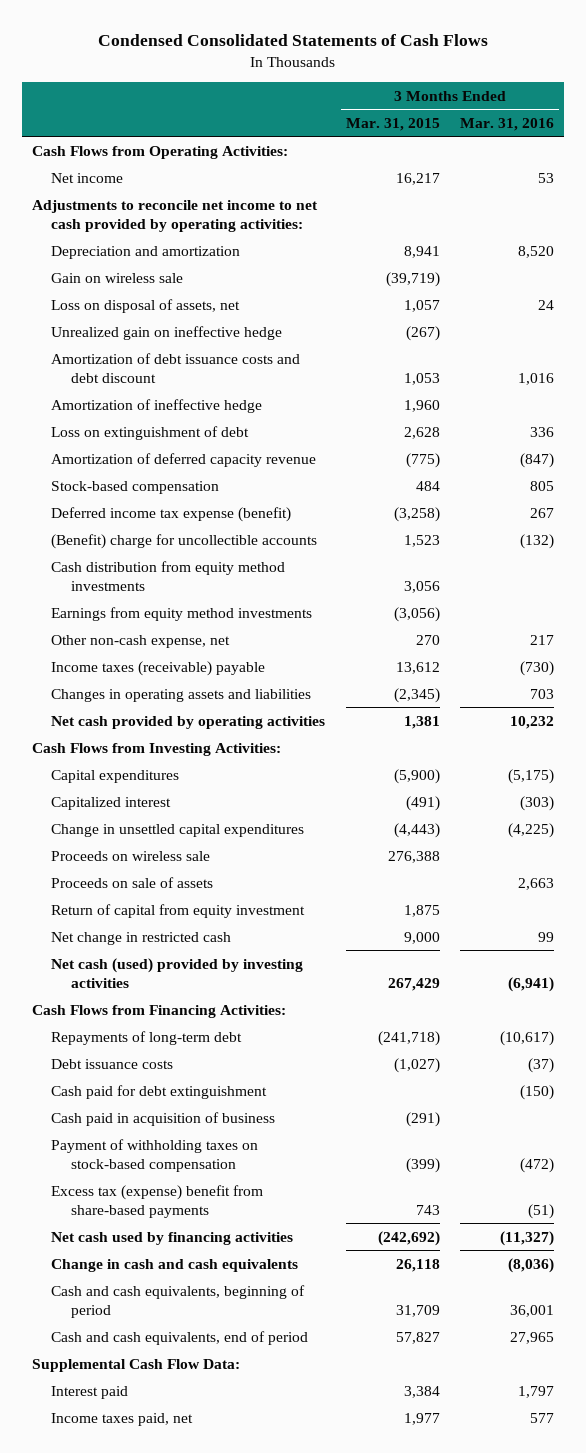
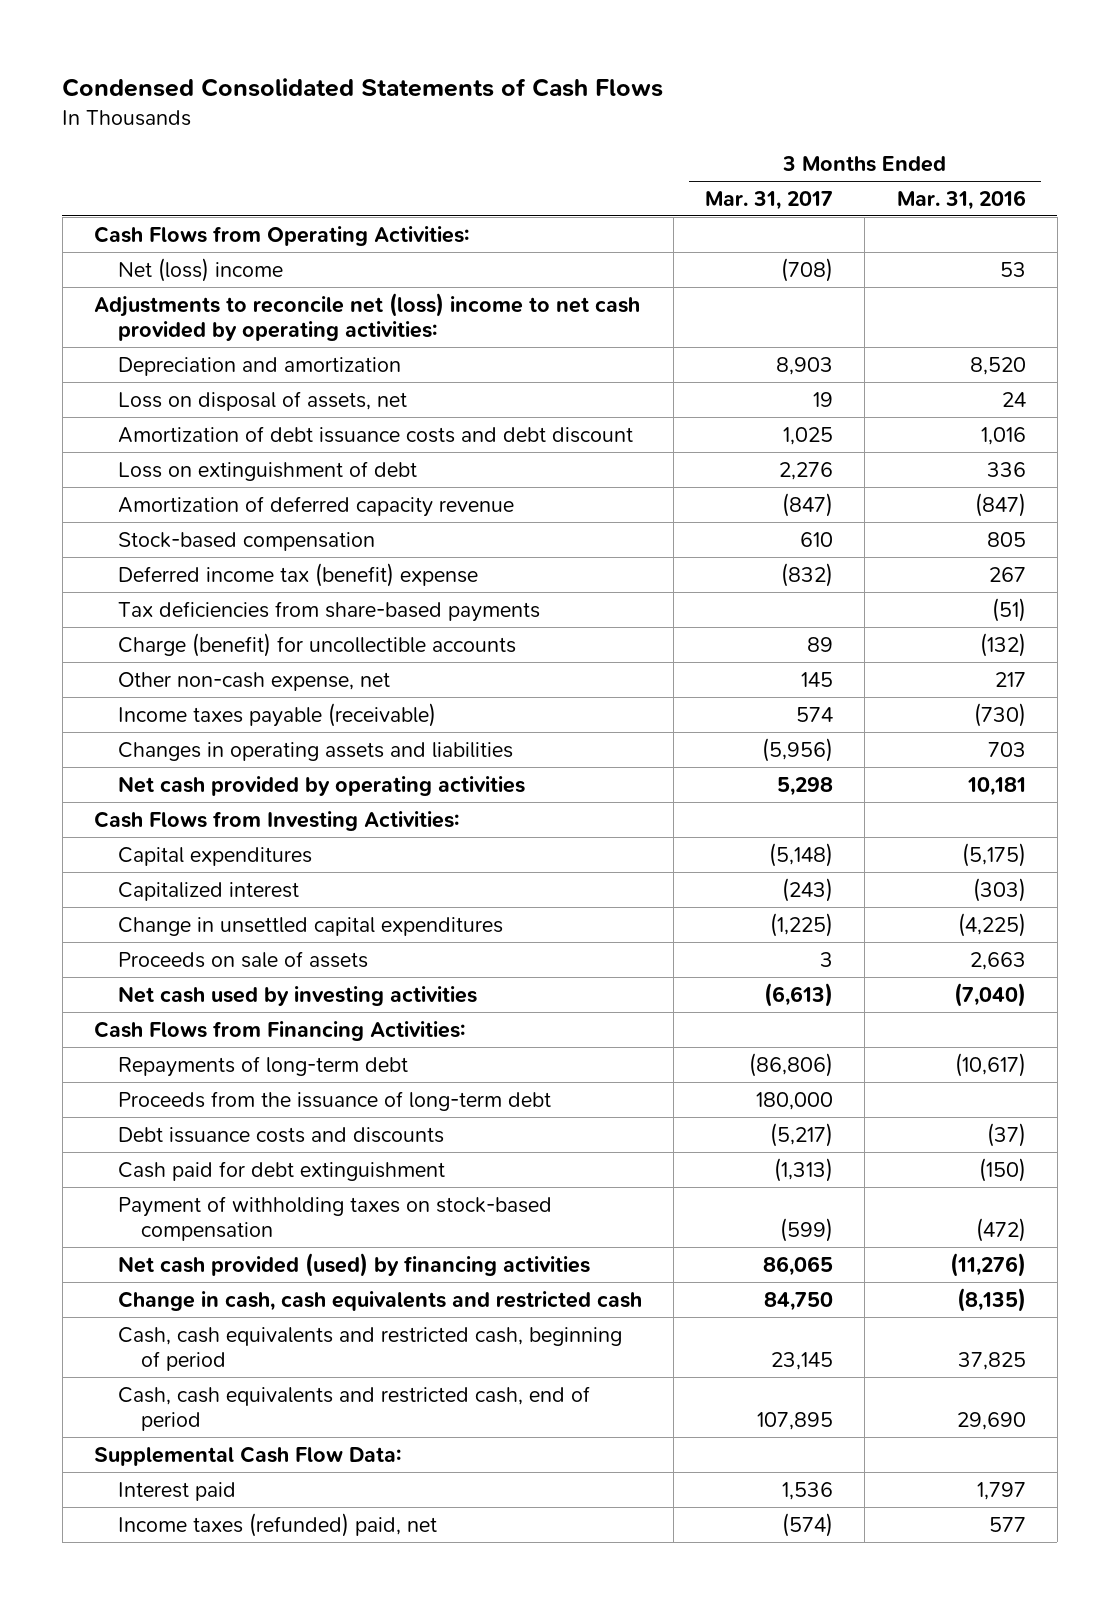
[345,117,440,131] Mar. 31, 2015 -> none
none -> [705,190,834,210] Mar. 31, 2017
[51,172,124,183] Net income -> [117,257,283,282] Net (loss) income
[31,199,318,232] Adjustments to reconcile net income to net cash provided by operating activities: -> [93,292,640,342] Adjustments to reconcile net (loss) income to net cash provided by operating activities:
[51,272,184,283] Gain on wireless sale -> none
[51,325,283,340] Unrealized gain on ineffective hedge -> none
[51,398,263,413] Amortization of ineffective hedge -> none
[51,560,286,591] Cash distribution from equity method investments -> none
[51,606,313,621] Earnings from equity method investments -> none
[51,506,292,522] Deferred income tax expense (benefit) -> [117,562,478,587] Deferred income tax (benefit) expense
none -> [117,600,540,622] Tax deficiencies from share-based payments
[51,533,318,549] (Benefit) charge for uncollectible accounts -> [117,632,516,657] Charge (benefit) for uncollectible accounts
[51,660,266,676] Income taxes (receivable) payable -> [117,702,436,727] Income taxes payable (receivable)
[509,715,554,729] 10,232 -> [966,776,1026,796] 10,181
[51,850,211,861] Proceeds on wireless sale -> none
[51,903,306,918] Return of capital from equity investment -> none
[51,931,232,945] Net change in restricted cash -> none
[51,957,304,988] Net cash (used) provided by investing activities -> [117,985,477,1006] Net cash used by investing activities
[507,976,554,992] (6,941) -> [953,982,1026,1007] (7,040)
none -> [117,1090,551,1111] Proceeds from the issuance of long-term debt
[51,1058,174,1069] Debt issuance costs -> [117,1126,444,1143] Debt issuance costs and discounts
[51,1111,276,1126] Cash paid in acquisition of business -> none
[51,1184,264,1218] Excess tax (expense) benefit from share-based payments -> none
[51,1231,294,1245] Net cash used by financing activities -> [117,1252,590,1277] Net cash provided (used) by financing activities
[499,1230,554,1246] (11,327) -> [949,1252,1026,1277] (11,276)
[51,1258,299,1272] Change in cash and cash equivalents -> [117,1290,642,1311] Change in cash, cash equivalents and restricted cash
[507,1257,554,1273] (8,036) -> [956,1287,1026,1312] (8,135)
[51,1284,306,1318] Cash and cash equivalents, beginning of period -> [117,1326,622,1372] Cash, cash equivalents and restricted cash, beginning of period
[509,1304,554,1317] 36,001 -> [957,1352,1026,1371] 37,825
[51,1330,309,1345] Cash and cash equivalents, end of period -> [117,1385,590,1432] Cash, cash equivalents and restricted cash, end of period
[509,1331,554,1344] 27,965 -> [956,1412,1026,1431] 29,690
[51,1412,194,1426] Income taxes paid, net -> [117,1512,437,1537] Income taxes (refunded) paid, net

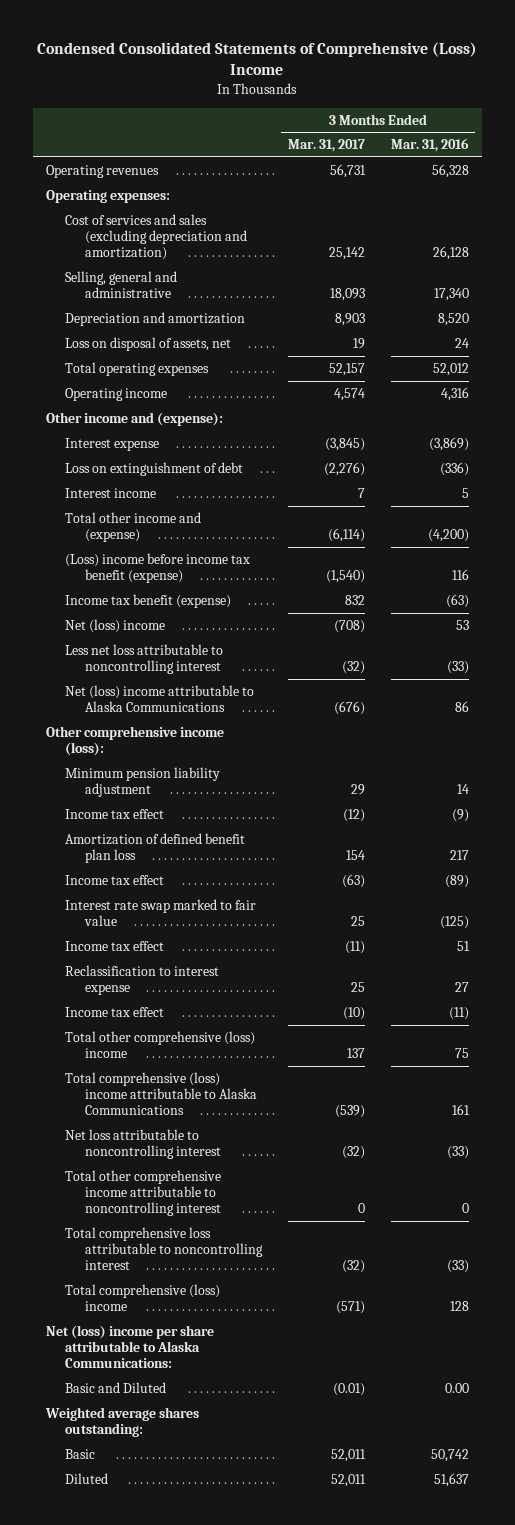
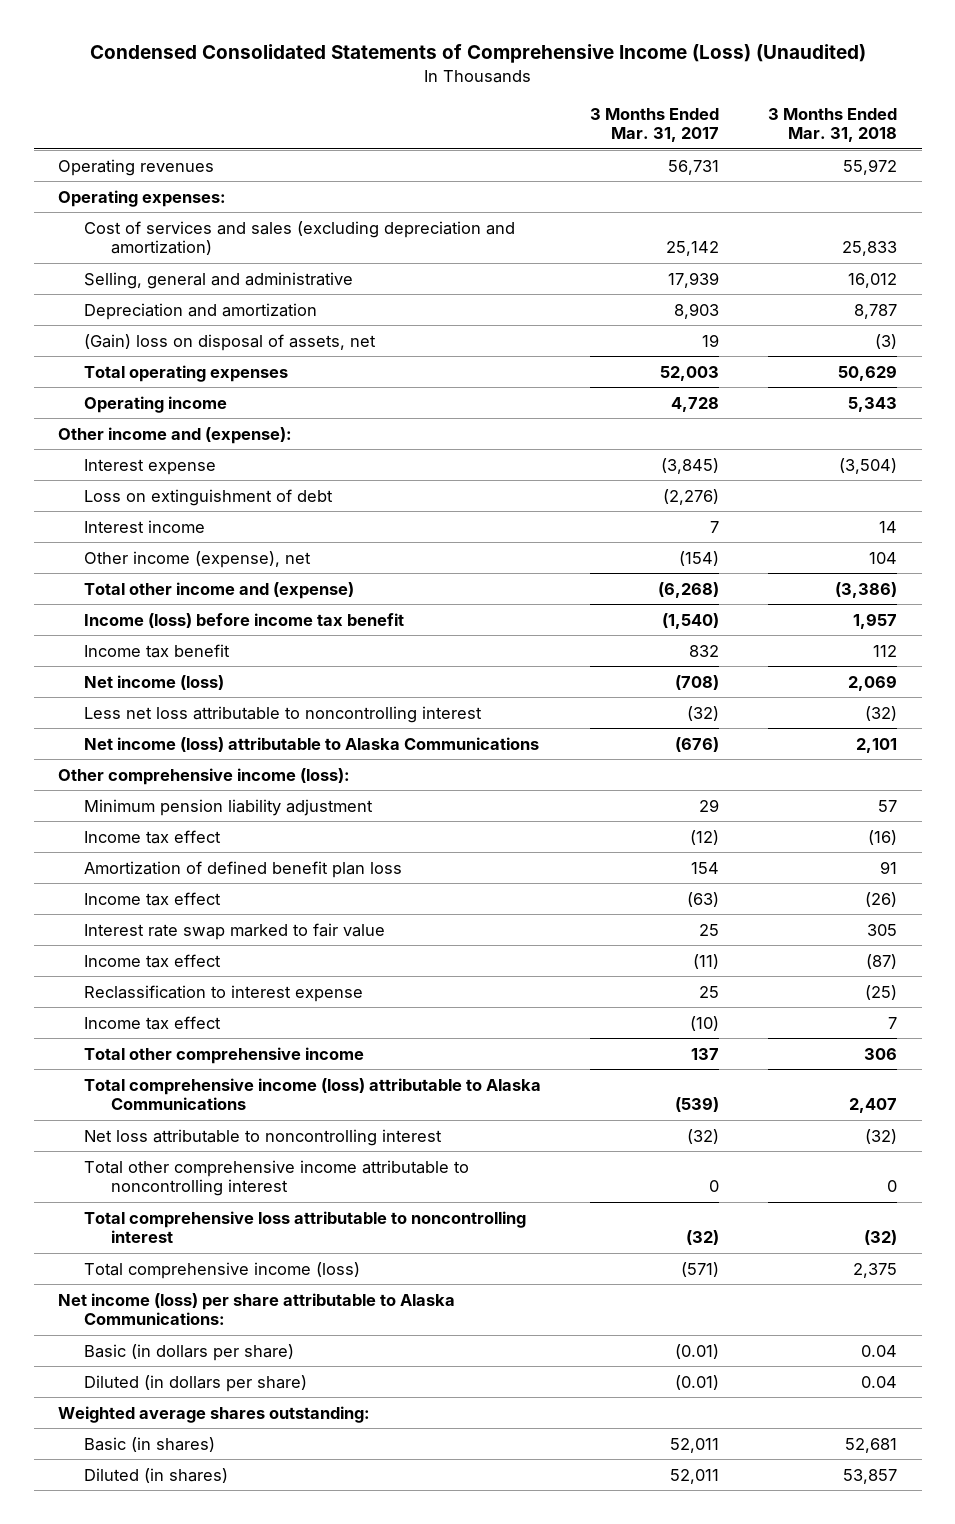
[37,42,478,76] Condensed Consolidated Statements of Comprehensive (Loss) Income -> [89,44,866,64] Condensed Consolidated Statements of Comprehensive Income (Loss) (Unaudited)
[390,138,469,153] Mar. 31, 2016 -> none
none -> [768,107,898,143] 3 Months Ended Mar. 31, 2018
[329,287,365,301] 18,093 -> [668,271,720,288] 17,939
[65,336,232,351] Loss on disposal of assets, net -> [84,333,377,351] (Gain) loss on disposal of assets, net
[328,362,365,376] 52,157 -> [660,365,720,381] 52,003
[333,387,365,401] 4,574 -> [671,396,720,412] 4,728
none -> [84,550,312,568] Other income (expense), net
[327,527,365,542] (6,114) -> [658,581,720,598] (6,268)
[65,552,251,583] (Loss) income before income tax benefit (expense) -> [84,612,405,628] Income (loss) before income tax benefit
[65,593,232,608] Income tax benefit (expense) -> [84,643,231,658] Income tax benefit
[65,618,166,633] Net (loss) income -> [84,674,225,690] Net income (loss)
[65,684,255,712] Net (loss) income attributable to Alaska Communications -> [84,736,540,752] Net income (loss) attributable to Alaska Communications
[65,1030,256,1058] Total other comprehensive (loss) income -> [84,1046,365,1064] Total other comprehensive income
[65,1071,257,1115] Total comprehensive (loss) income attributable to Alaska Communications -> [84,1077,542,1111] Total comprehensive income (loss) attributable to Alaska Communications
[65,1381,167,1393] Basic and Diluted -> none
[65,1283,221,1311] Total comprehensive (loss) income -> [84,1261,361,1279] Total comprehensive income (loss)
[45,1324,214,1368] Net (loss) income per share attributable to Alaska Communications: -> [58,1292,456,1326] Net income (loss) per share attributable to Alaska Communications:
none -> [84,1343,295,1361] Basic (in dollars per share)
none -> [84,1374,308,1392] Diluted (in dollars per share)
[65,1448,96,1459] Basic -> [84,1436,216,1452] Basic (in shares)
[65,1472,109,1484] Diluted -> [84,1467,229,1483] Diluted (in shares)

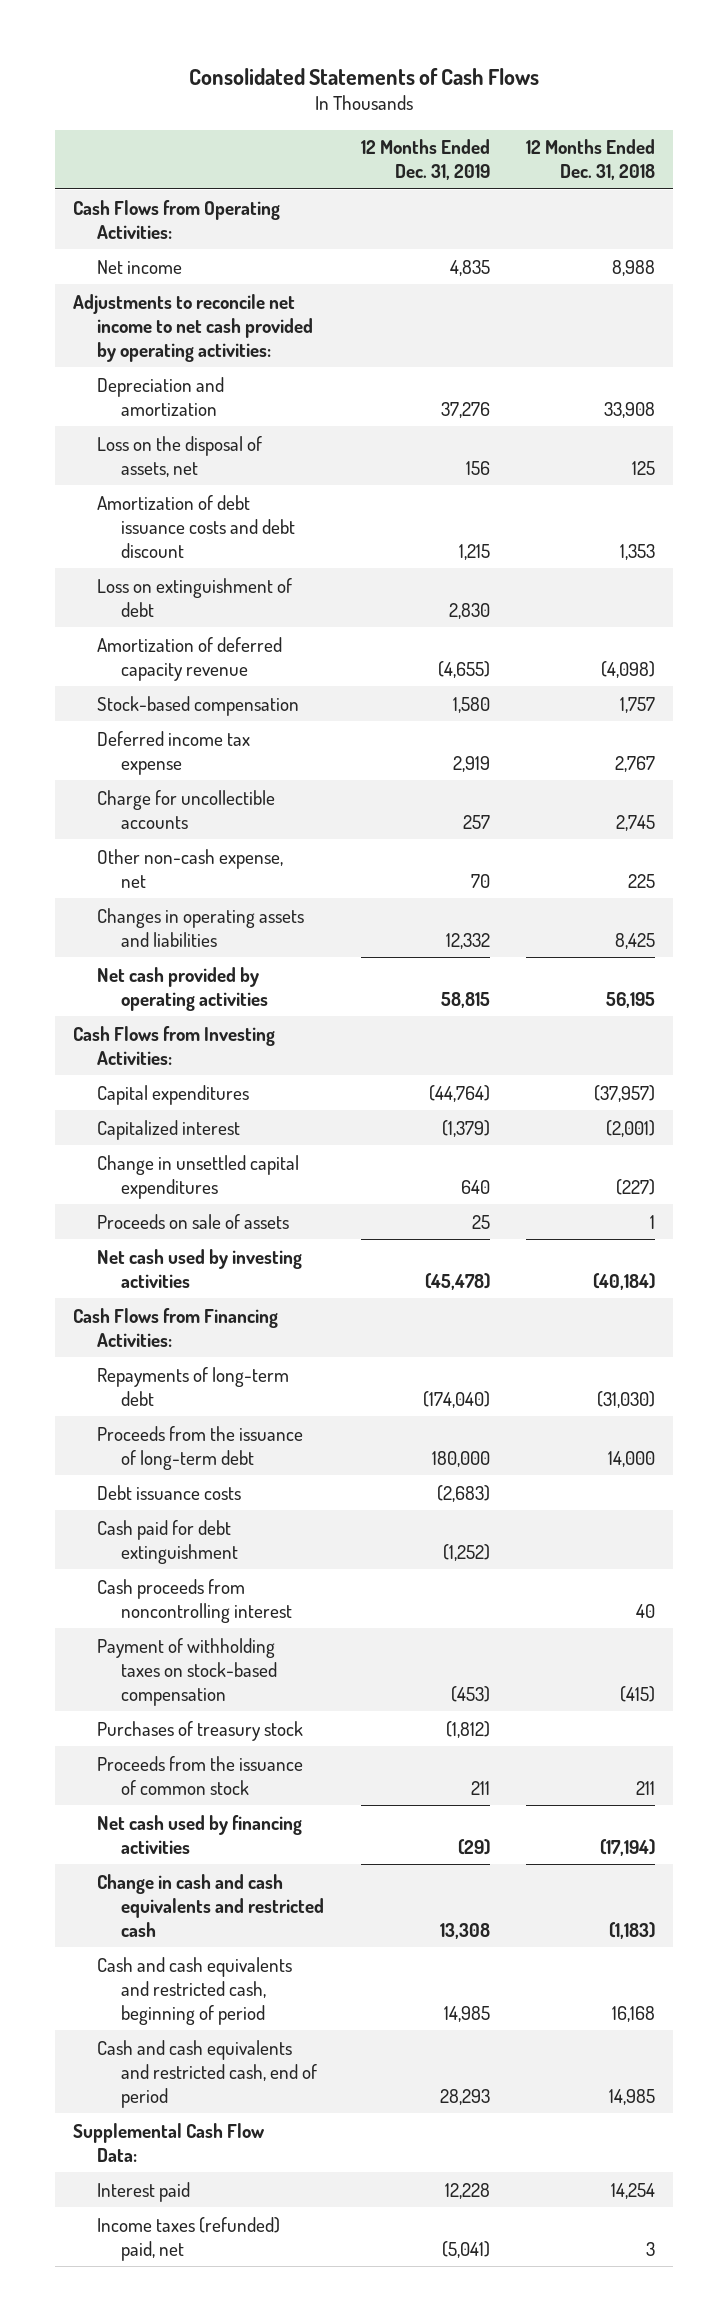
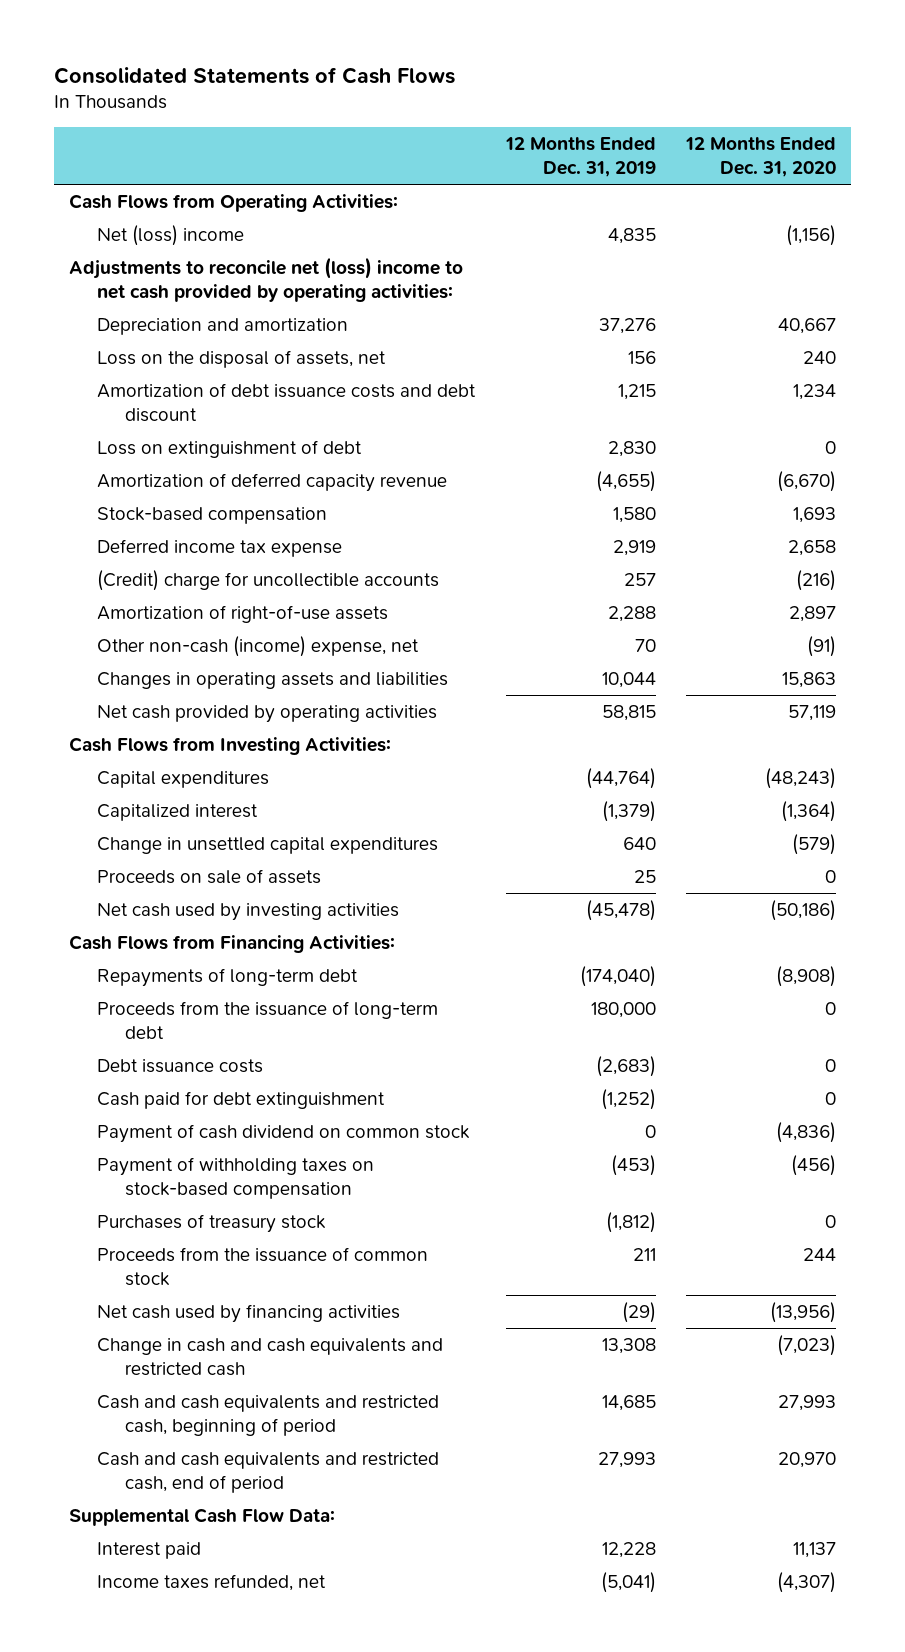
[526,139,656,181] 12 Months Ended Dec. 31, 2018 -> none
none -> [685,137,837,178] 12 Months Ended Dec. 31, 2020
[97,259,183,274] Net income -> [97,224,245,246] Net (loss) income
[72,293,314,362] Adjustments to reconcile net income to net cash provided by operating activities: -> [68,256,463,302] Adjustments to reconcile net (loss) income to net cash provided by operating activities:
[97,789,276,829] Charge for uncollectible accounts -> [97,569,440,591] (Credit) charge for uncollectible accounts
none -> [97,604,389,623] Amortization of right-of-use assets
[97,848,284,888] Other non-cash expense, net -> [97,635,420,657] Other non-cash (income) expense, net
[445,932,490,949] 12,332 -> [601,671,656,688] 10,044
[97,1578,293,1623] Cash proceeds from noncontrolling interest -> none
none -> [97,1123,471,1143] Payment of cash dividend on common stock
[443,2005,490,2022] 14,985 -> [601,1394,656,1411] 14,685
[439,2088,490,2105] 28,293 -> [597,1451,656,1468] 27,993
[97,2216,281,2261] Income taxes (refunded) paid, net -> [97,1573,327,1591] Income taxes refunded, net

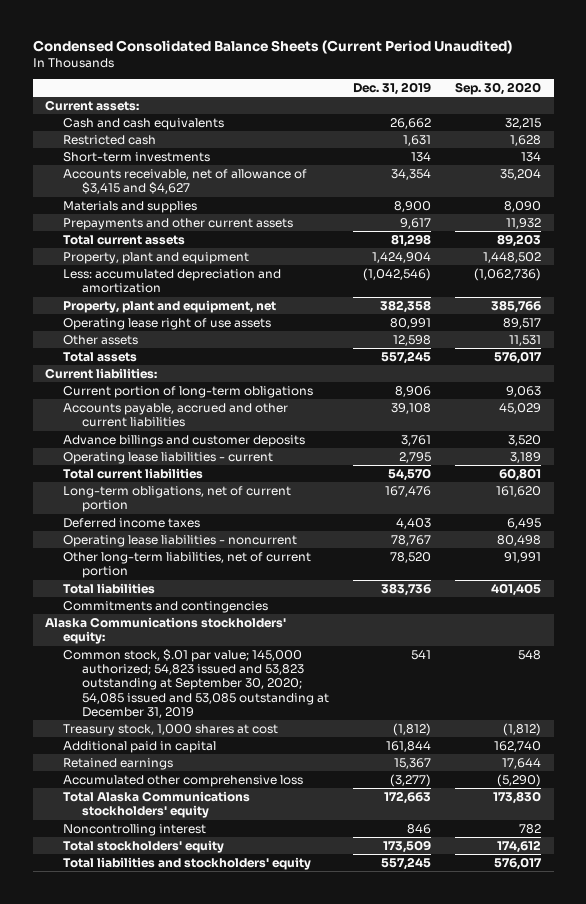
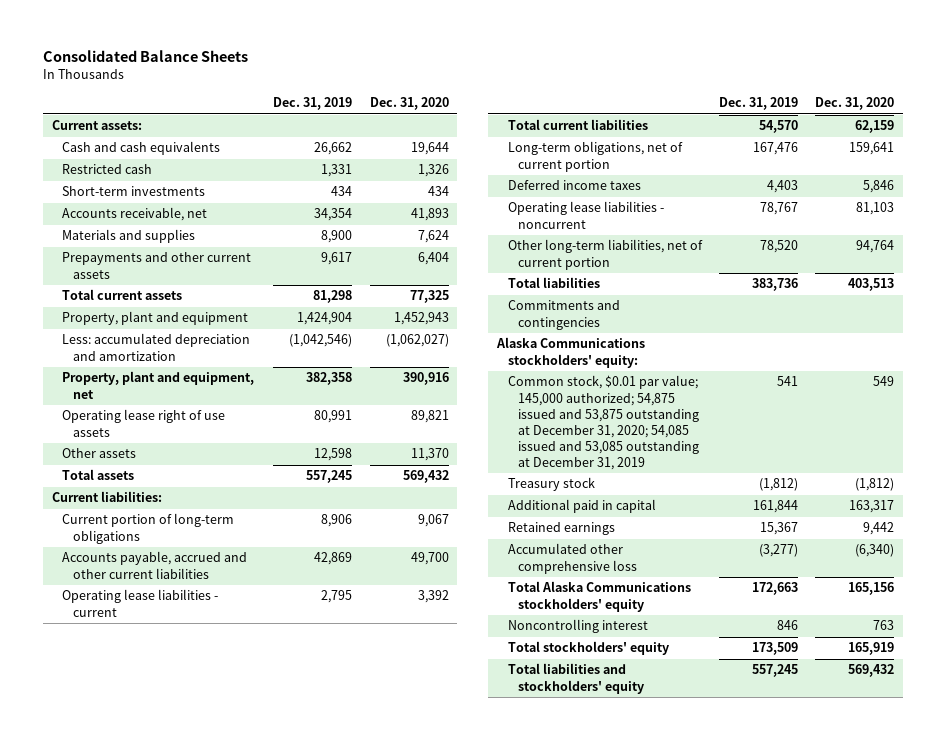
[32,40,512,55] Condensed Consolidated Balance Sheets (Current Period Unaudited) -> [42,50,248,63] Consolidated Balance Sheets
[455,81,542,95] Sep. 30, 2020 -> none
none -> [369,97,449,111] Dec. 31, 2020
[402,135,431,147] 1,631 -> [321,164,353,178] 1,331
[410,152,431,163] 134 -> [331,186,353,197] 434
[63,169,308,195] Accounts receivable, net of allowance of $3,415 and $4,627 -> [62,207,208,222] Accounts receivable, net
[63,435,306,448] Advance billings and customer deposits -> none
[390,403,431,415] 39,108 -> [314,552,353,566] 42,869
[63,649,329,718] Common stock, $.01 par value; 145,000 authorized; 54,823 issued and 53,823 outstanding at September 30, 2020; 54,085 issued and 53,085 outstanding at December 31, 2019 -> [507,375,700,470] Common stock, $0.01 par value; 145,000 authorized; 54,875 issued and 53,875 outstanding at December 31, 2020; 54,085 issued and 53,085 outstanding at December 31, 2019
[63,724,279,737] Treasury stock, 1,000 shares at cost -> [507,477,595,492] Treasury stock

